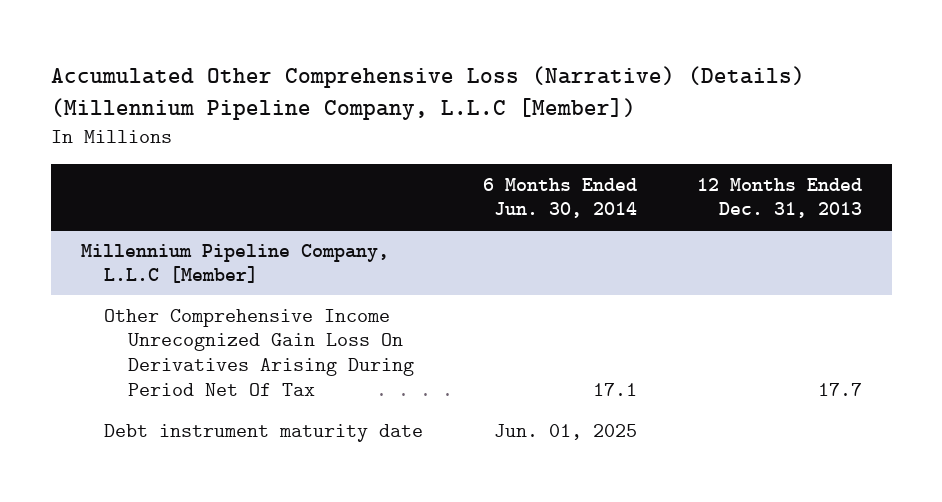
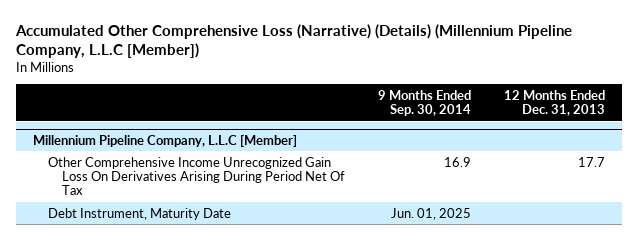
[483,177,638,219] 6 Months Ended Jun. 30, 2014 -> none
none -> [378,89,472,117] 9 Months Ended Sep. 30, 2014
[104,423,424,442] Debt instrument maturity date -> [47,207,231,220] Debt Instrument, Maturity Date

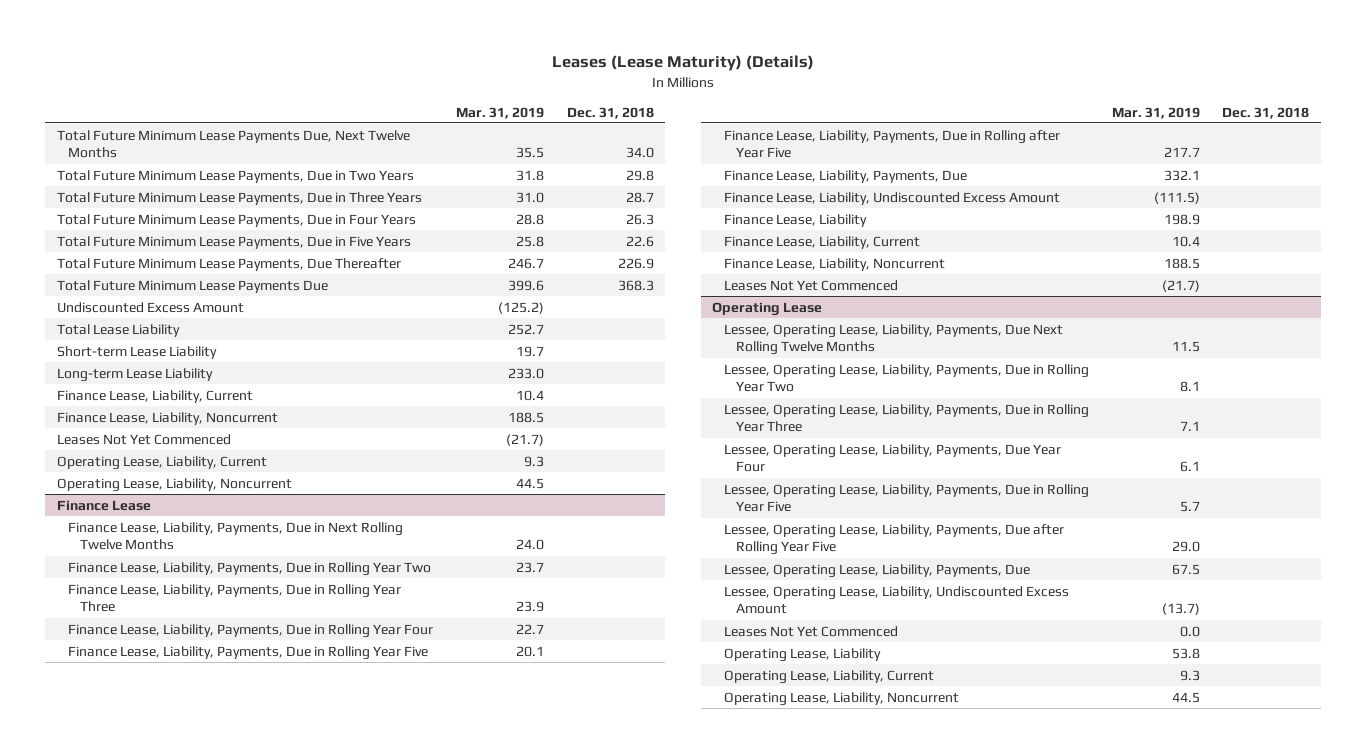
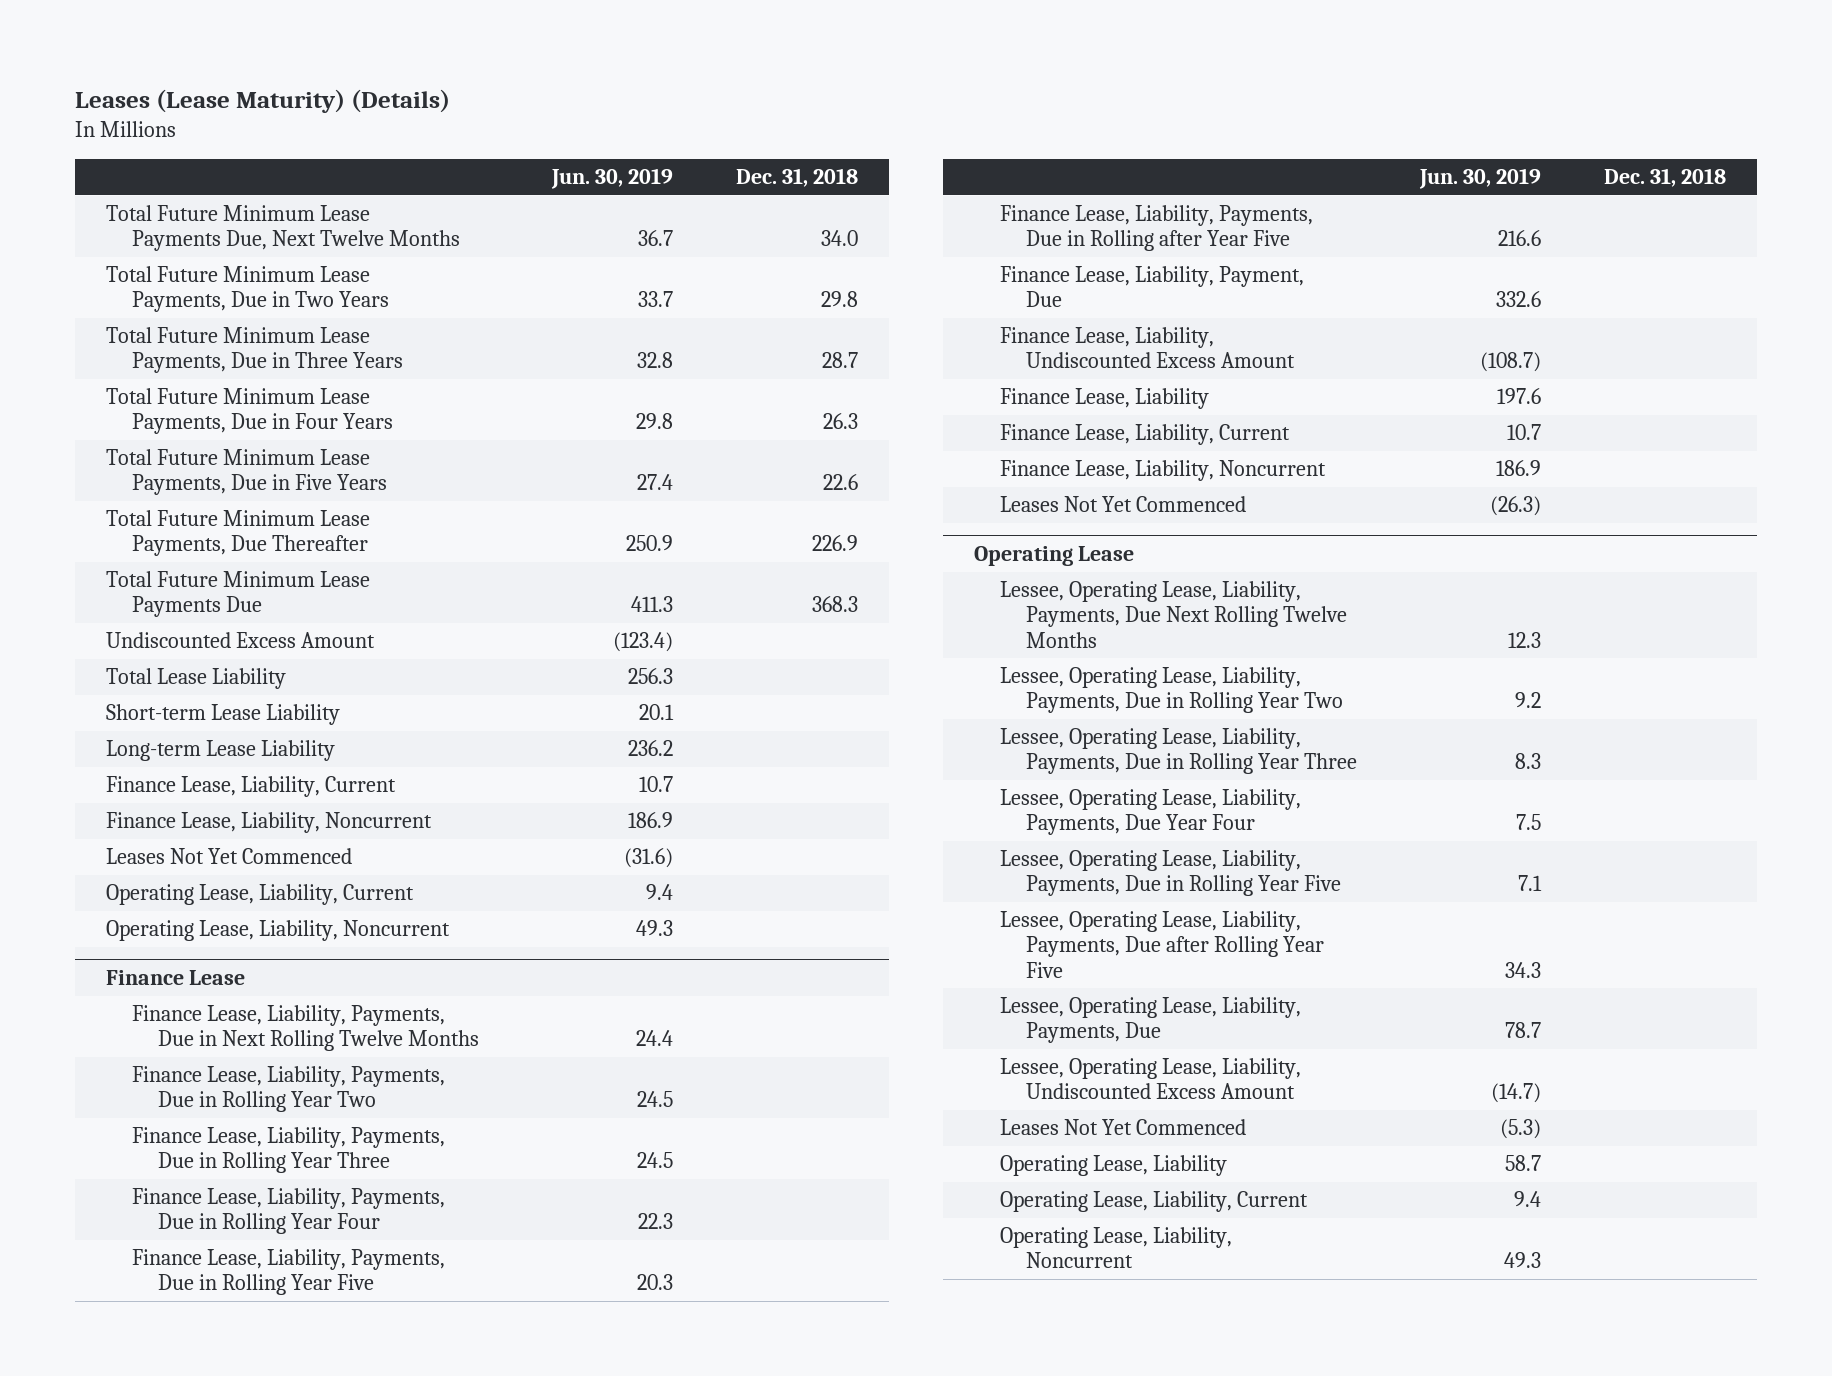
[456,106,545,119] Mar. 31, 2019 -> none
none -> [550,168,673,190] Jun. 30, 2019
[724,169,968,183] Finance Lease, Liability, Payments, Due -> [1000,266,1305,308] Finance Lease, Liability, Payment, Due

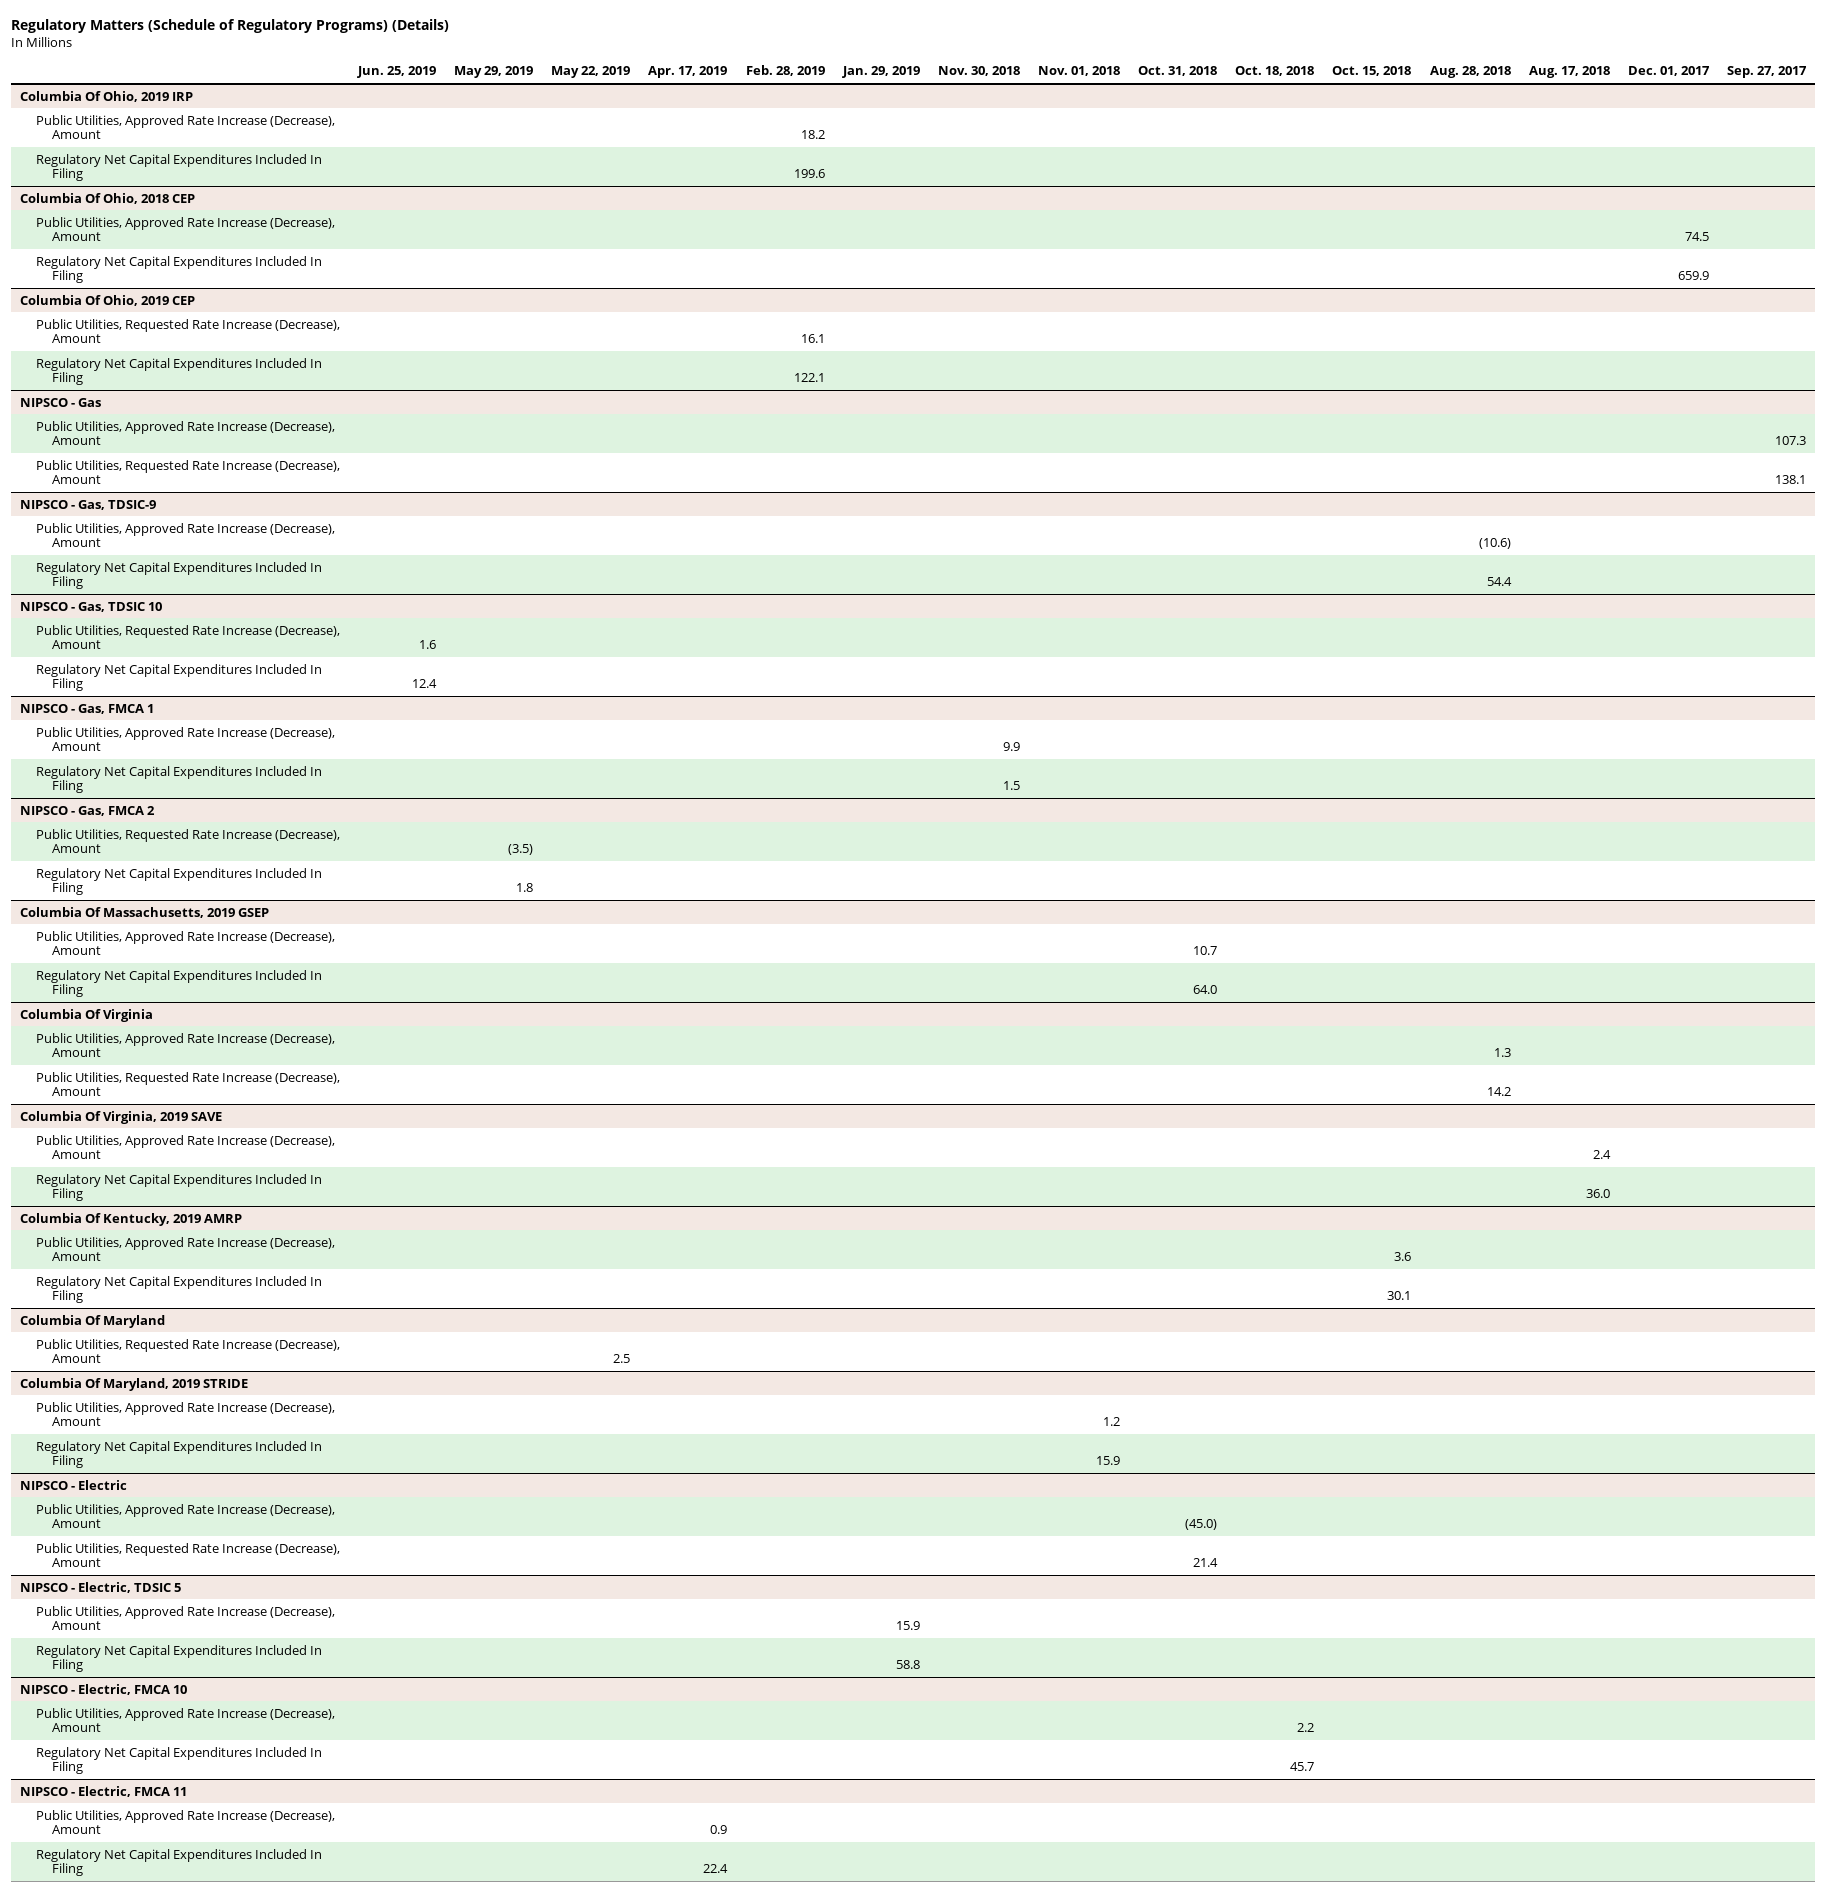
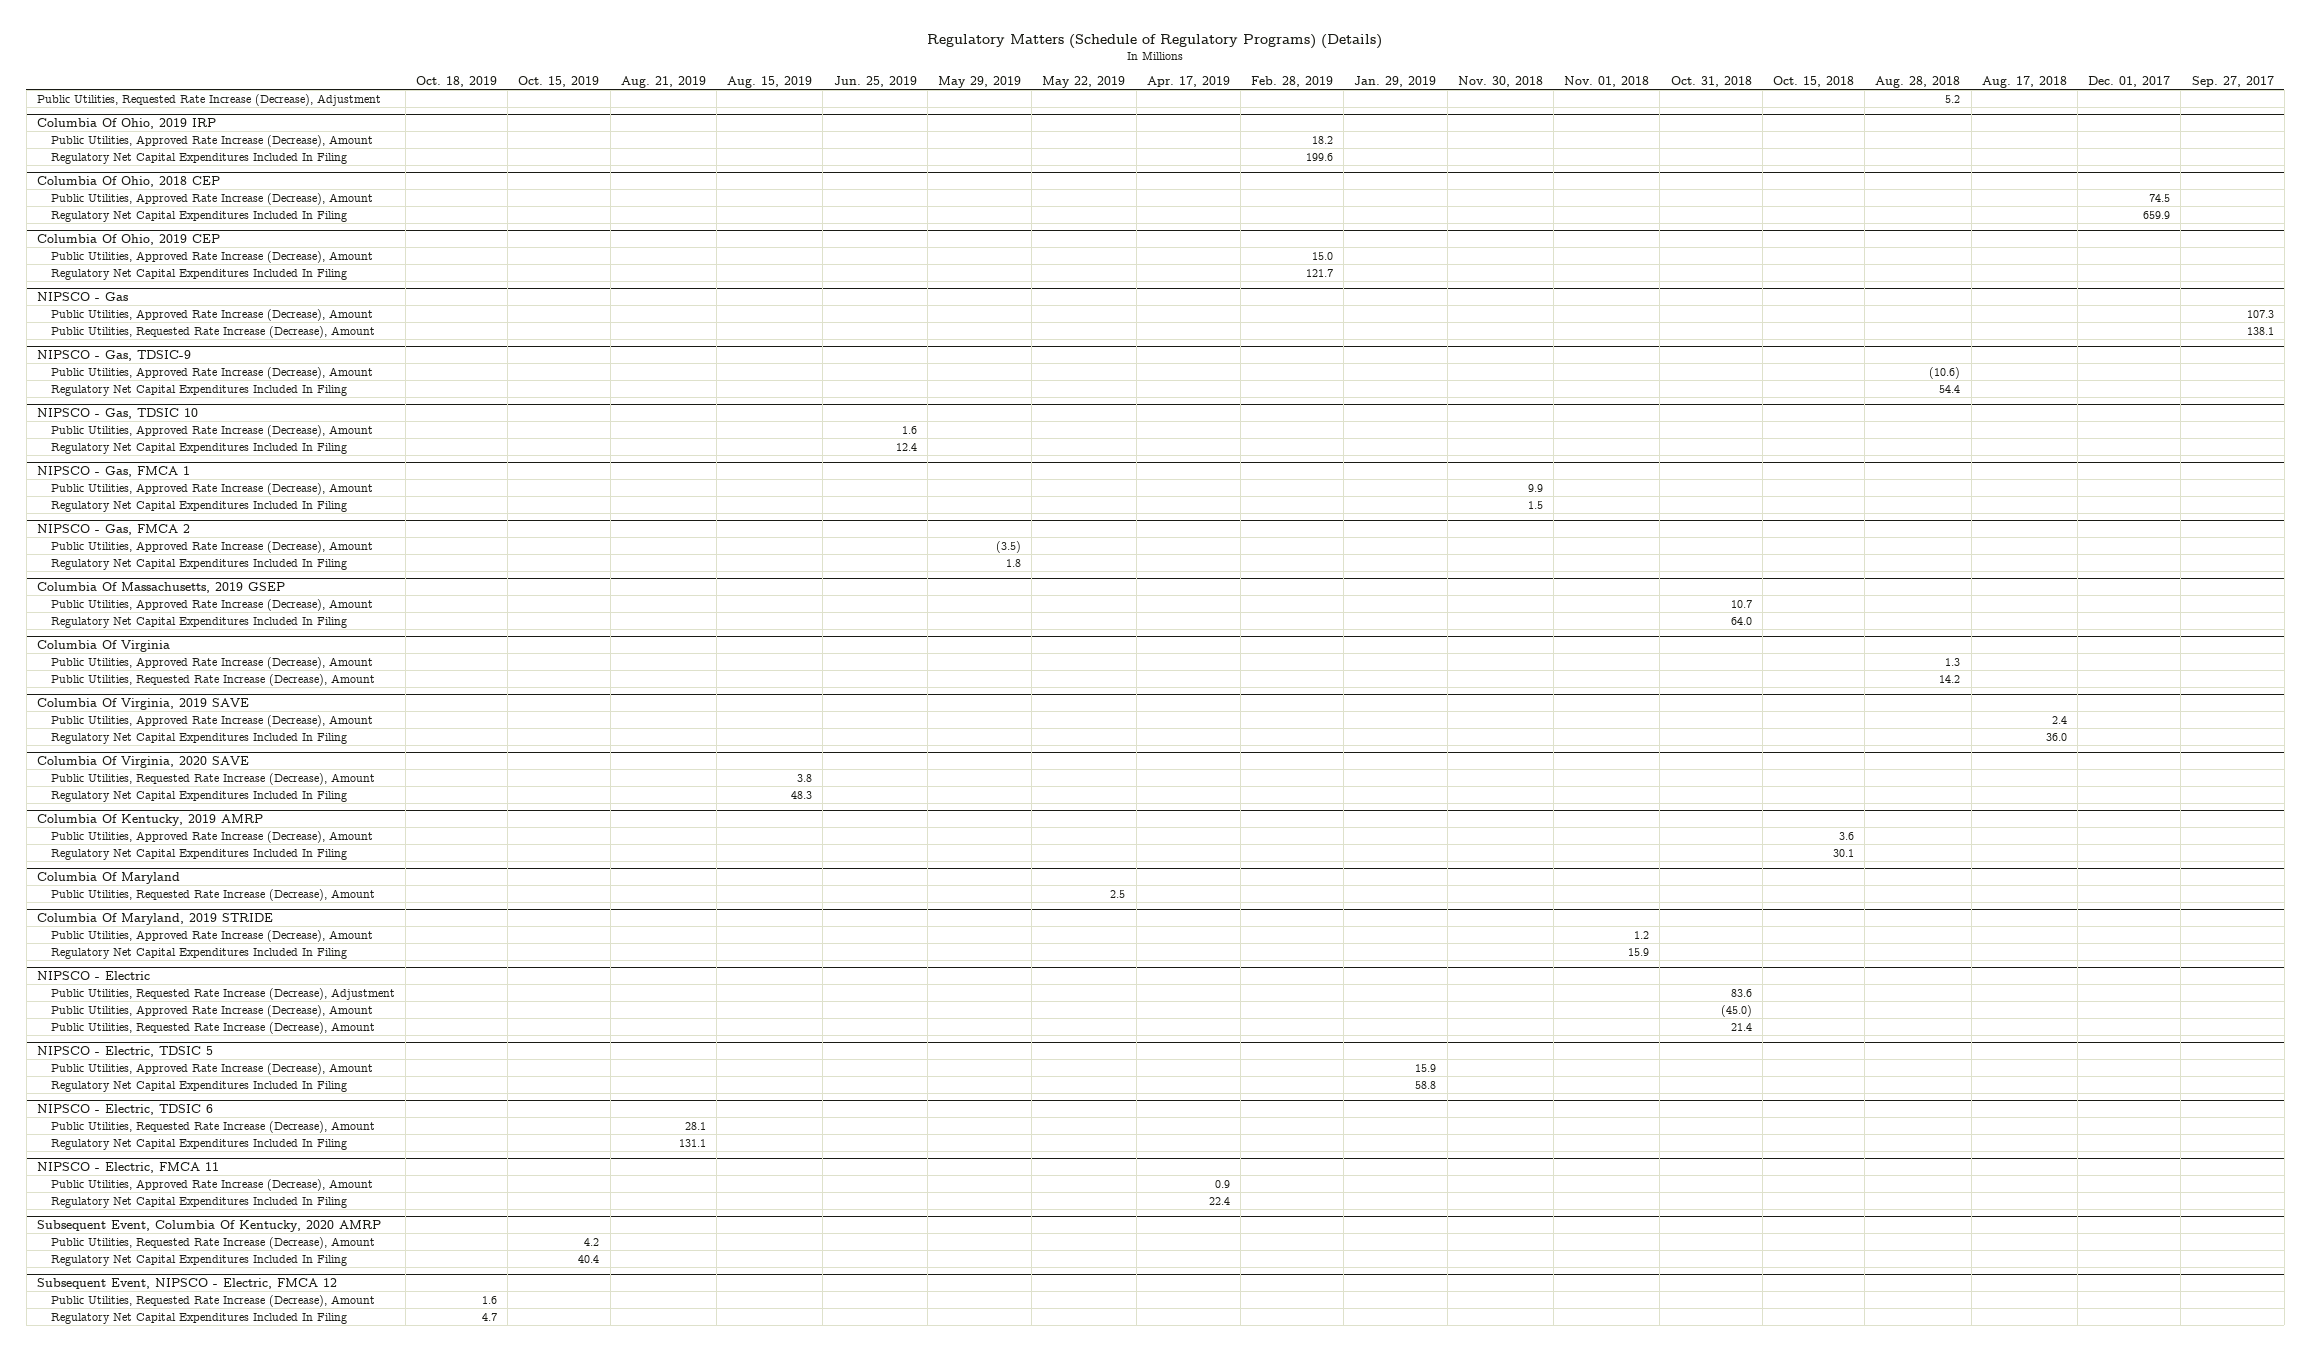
[1235,66,1315,77] Oct. 18, 2018 -> none
none -> [415,75,497,87] Oct. 18, 2019
none -> [518,75,600,87] Oct. 15, 2019
none -> [620,75,706,88] Aug. 21, 2019
none -> [727,75,813,88] Aug. 15, 2019
none -> [36,93,381,106] Public Utilities, Requested Rate Increase (Decrease), Adjustment
[35,318,340,344] Public Utilities, Requested Rate Increase (Decrease), Amount -> [50,250,373,263] Public Utilities, Approved Rate Increase (Decrease), Amount
[800,334,825,344] 16.1 -> [1312,251,1334,260] 15.0
[793,373,825,383] 122.1 -> [1306,268,1334,277] 121.7
[35,624,340,650] Public Utilities, Requested Rate Increase (Decrease), Amount -> [50,424,373,437] Public Utilities, Approved Rate Increase (Decrease), Amount
[35,828,340,854] Public Utilities, Requested Rate Increase (Decrease), Amount -> [50,540,373,553] Public Utilities, Approved Rate Increase (Decrease), Amount
none -> [36,755,249,768] Columbia Of Virginia, 2020 SAVE
none -> [50,772,375,785] Public Utilities, Requested Rate Increase (Decrease), Amount
none -> [50,790,347,802] Regulatory Net Capital Expenditures Included In Filing
none -> [50,987,395,1000] Public Utilities, Requested Rate Increase (Decrease), Adjustment
[19,1683,187,1695] NIPSCO - Electric, FMCA 10 -> none
[35,1707,335,1733] Public Utilities, Approved Rate Increase (Decrease), Amount -> none
[35,1746,322,1775] Regulatory Net Capital Expenditures Included In Filing -> none
none -> [36,1103,213,1115] NIPSCO - Electric, TDSIC 6
none -> [50,1120,375,1133] Public Utilities, Requested Rate Increase (Decrease), Amount
none -> [50,1138,347,1150] Regulatory Net Capital Expenditures Included In Filing
none -> [36,1219,381,1232] Subsequent Event, Columbia Of Kentucky, 2020 AMRP
none -> [50,1236,375,1249] Public Utilities, Requested Rate Increase (Decrease), Amount
none -> [50,1254,347,1266] Regulatory Net Capital Expenditures Included In Filing
none -> [36,1277,337,1289] Subsequent Event, NIPSCO - Electric, FMCA 12
none -> [50,1294,375,1307] Public Utilities, Requested Rate Increase (Decrease), Amount
none -> [50,1312,347,1324] Regulatory Net Capital Expenditures Included In Filing

